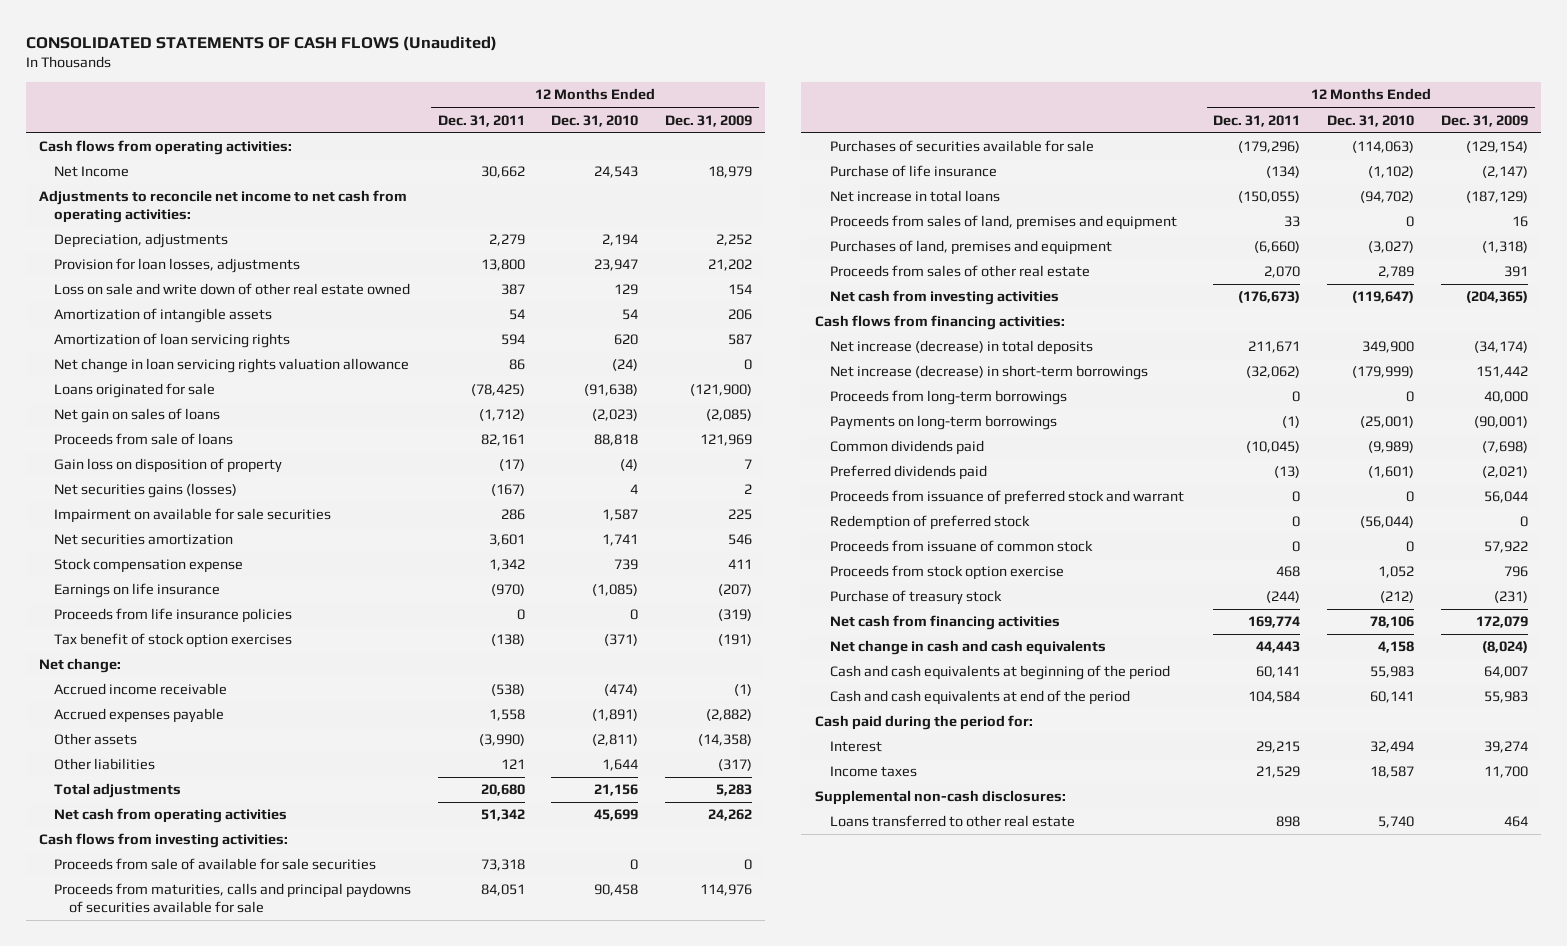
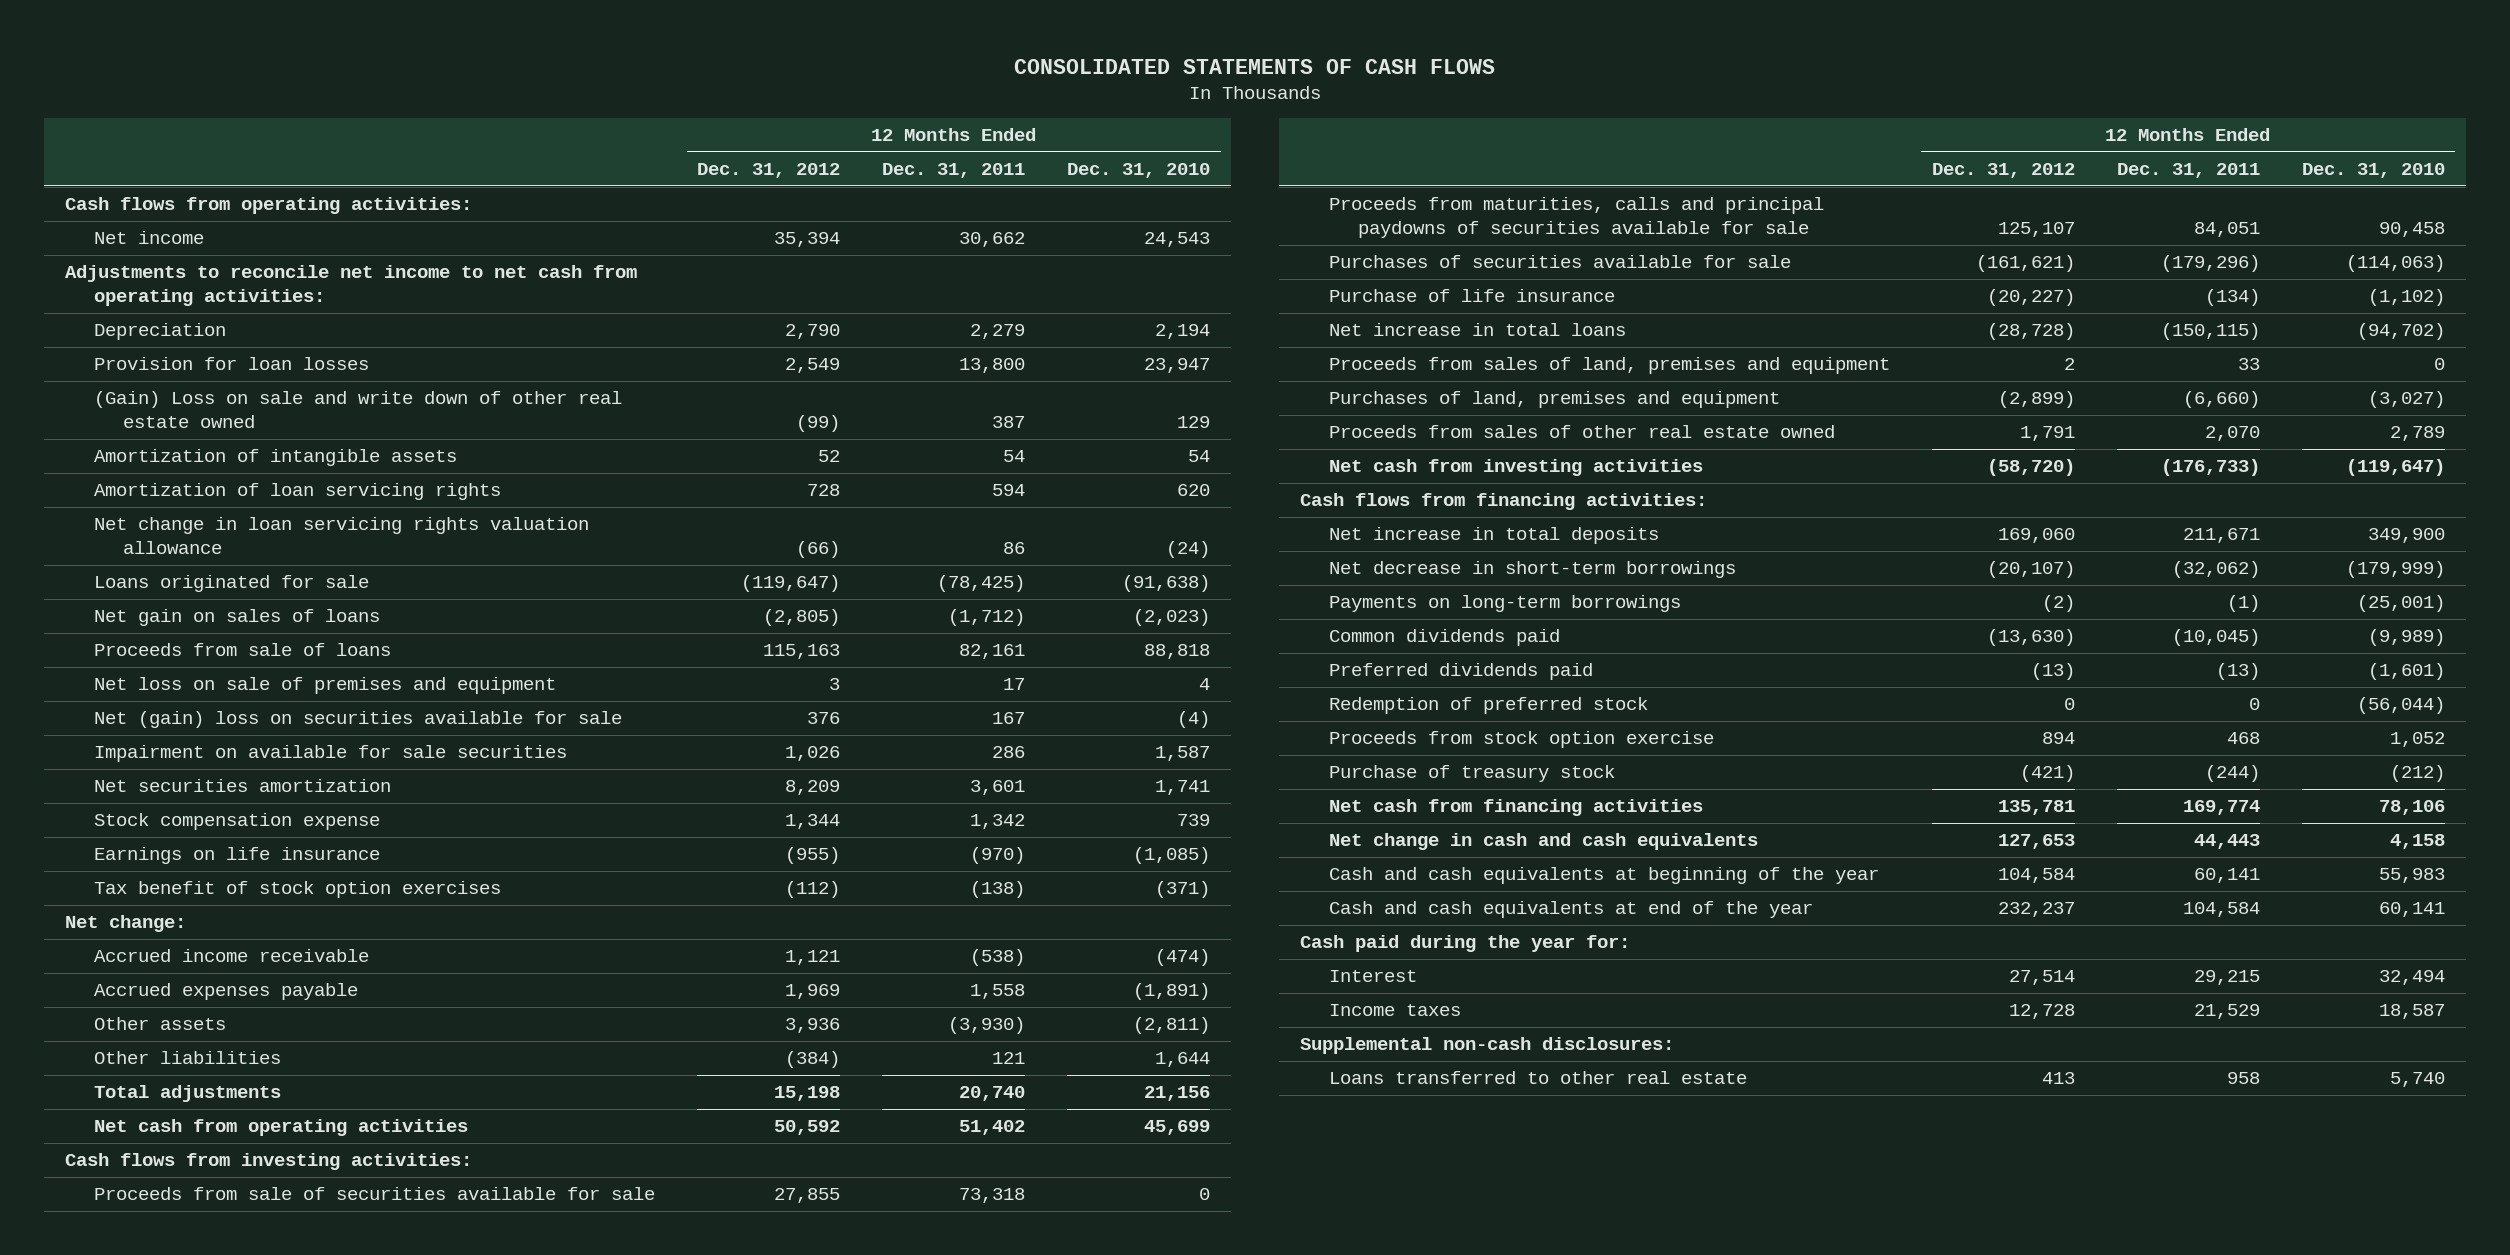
[25,36,497,52] CONSOLIDATED STATEMENTS OF CASH FLOWS (Unaudited) -> [1013,58,1495,74] CONSOLIDATED STATEMENTS OF CASH FLOWS
[665,114,753,127] Dec. 31, 2009 -> none
none -> [697,162,841,178] Dec. 31, 2012
[53,166,129,178] Net Income -> [94,231,205,245] Net income
[53,233,228,249] Depreciation, adjustments -> [94,323,227,341] Depreciation
[53,258,300,274] Provision for loan losses, adjustments -> [94,357,370,371] Provision for loan losses
[53,283,410,296] Loss on sale and write down of other real estate owned -> [94,391,623,429] (Gain) Loss on sale and write down of other real estate owned
[53,458,282,474] Gain loss on disposition of property -> [94,677,557,695] Net loss on sale of premises and equipment
[498,459,525,472] (17) -> [1003,678,1026,691] 17
[620,459,639,472] (4) -> [1199,678,1211,691] 4
[53,483,237,499] Net securities gains (losses) -> [94,711,623,729] Net (gain) loss on securities available for sale
[490,484,525,497] (167) -> [992,712,1026,725] 167
[630,484,639,495] 4 -> [1177,711,1211,729] (4)
[53,608,292,624] Proceeds from life insurance policies -> none
[478,734,525,747] (3,990) -> [948,1017,1026,1035] (3,930)
[480,784,525,797] 20,680 -> [959,1086,1026,1102] 20,740
[480,809,525,822] 51,342 -> [959,1120,1026,1136] 51,402
[53,858,376,871] Proceeds from sale of available for sale securities -> [94,1187,656,1201] Proceeds from sale of securities available for sale
[1238,191,1301,204] (150,055) -> [2160,323,2260,341] (150,115)
[829,265,1090,278] Proceeds from sales of other real estate -> [1328,425,1835,439] Proceeds from sales of other real estate owned
[1238,291,1301,304] (176,673) -> [2160,459,2260,477] (176,733)
[829,390,1067,406] Proceeds from long-term borrowings -> none
[829,340,1093,356] Net increase (decrease) in total deposits -> [1328,527,1659,545] Net increase in total deposits
[829,365,1148,381] Net increase (decrease) in short-term borrowings -> [1328,561,1736,579] Net decrease in short-term borrowings
[829,490,1184,506] Proceeds from issuance of preferred stock and warrant -> none
[829,540,1093,553] Proceeds from issuane of common stock -> none
[829,665,1170,681] Cash and cash equivalents at beginning of the period -> [1328,867,1879,885] Cash and cash equivalents at beginning of the year
[829,690,1130,706] Cash and cash equivalents at end of the period -> [1328,901,1813,919] Cash and cash equivalents at end of the year
[814,715,1033,731] Cash paid during the period for: -> [1299,935,1630,953] Cash paid during the year for:
[1276,816,1301,828] 898 -> [2226,1072,2260,1085] 958

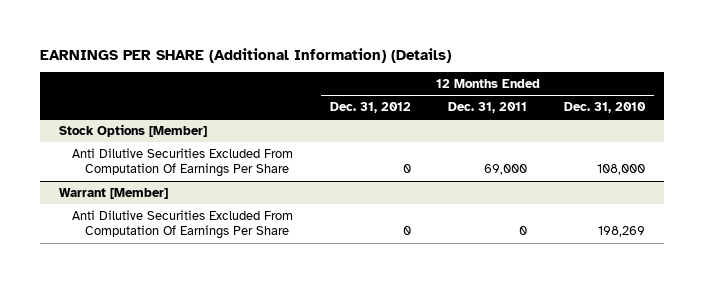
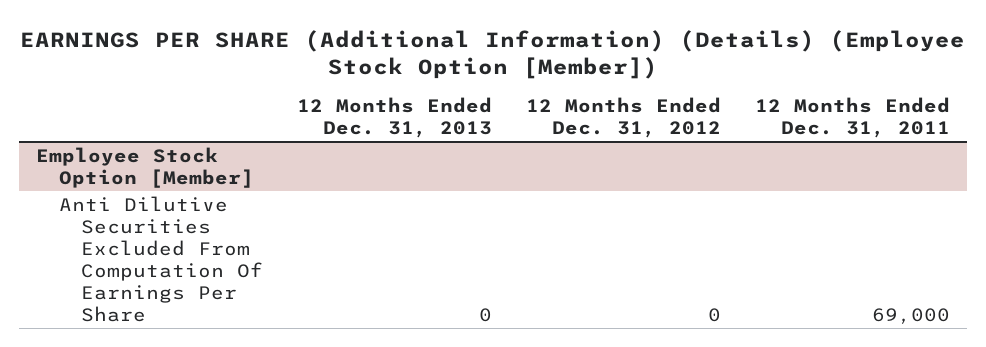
[40,47,452,63] EARNINGS PER SHARE (Additional Information) (Details) -> [20,29,966,80] EARNINGS PER SHARE (Additional Information) (Details) (Employee Stock Option [Member])
[564,102,647,114] Dec. 31, 2010 -> none
none -> [297,97,493,139] 12 Months Ended Dec. 31, 2013
[58,123,207,137] Stock Options [Member] -> [35,146,254,188] Employee Stock Option [Member]
[58,187,168,199] Warrant [Member] -> none
[71,209,293,240] Anti Dilutive Securities Excluded From Computation Of Earnings Per Share -> none

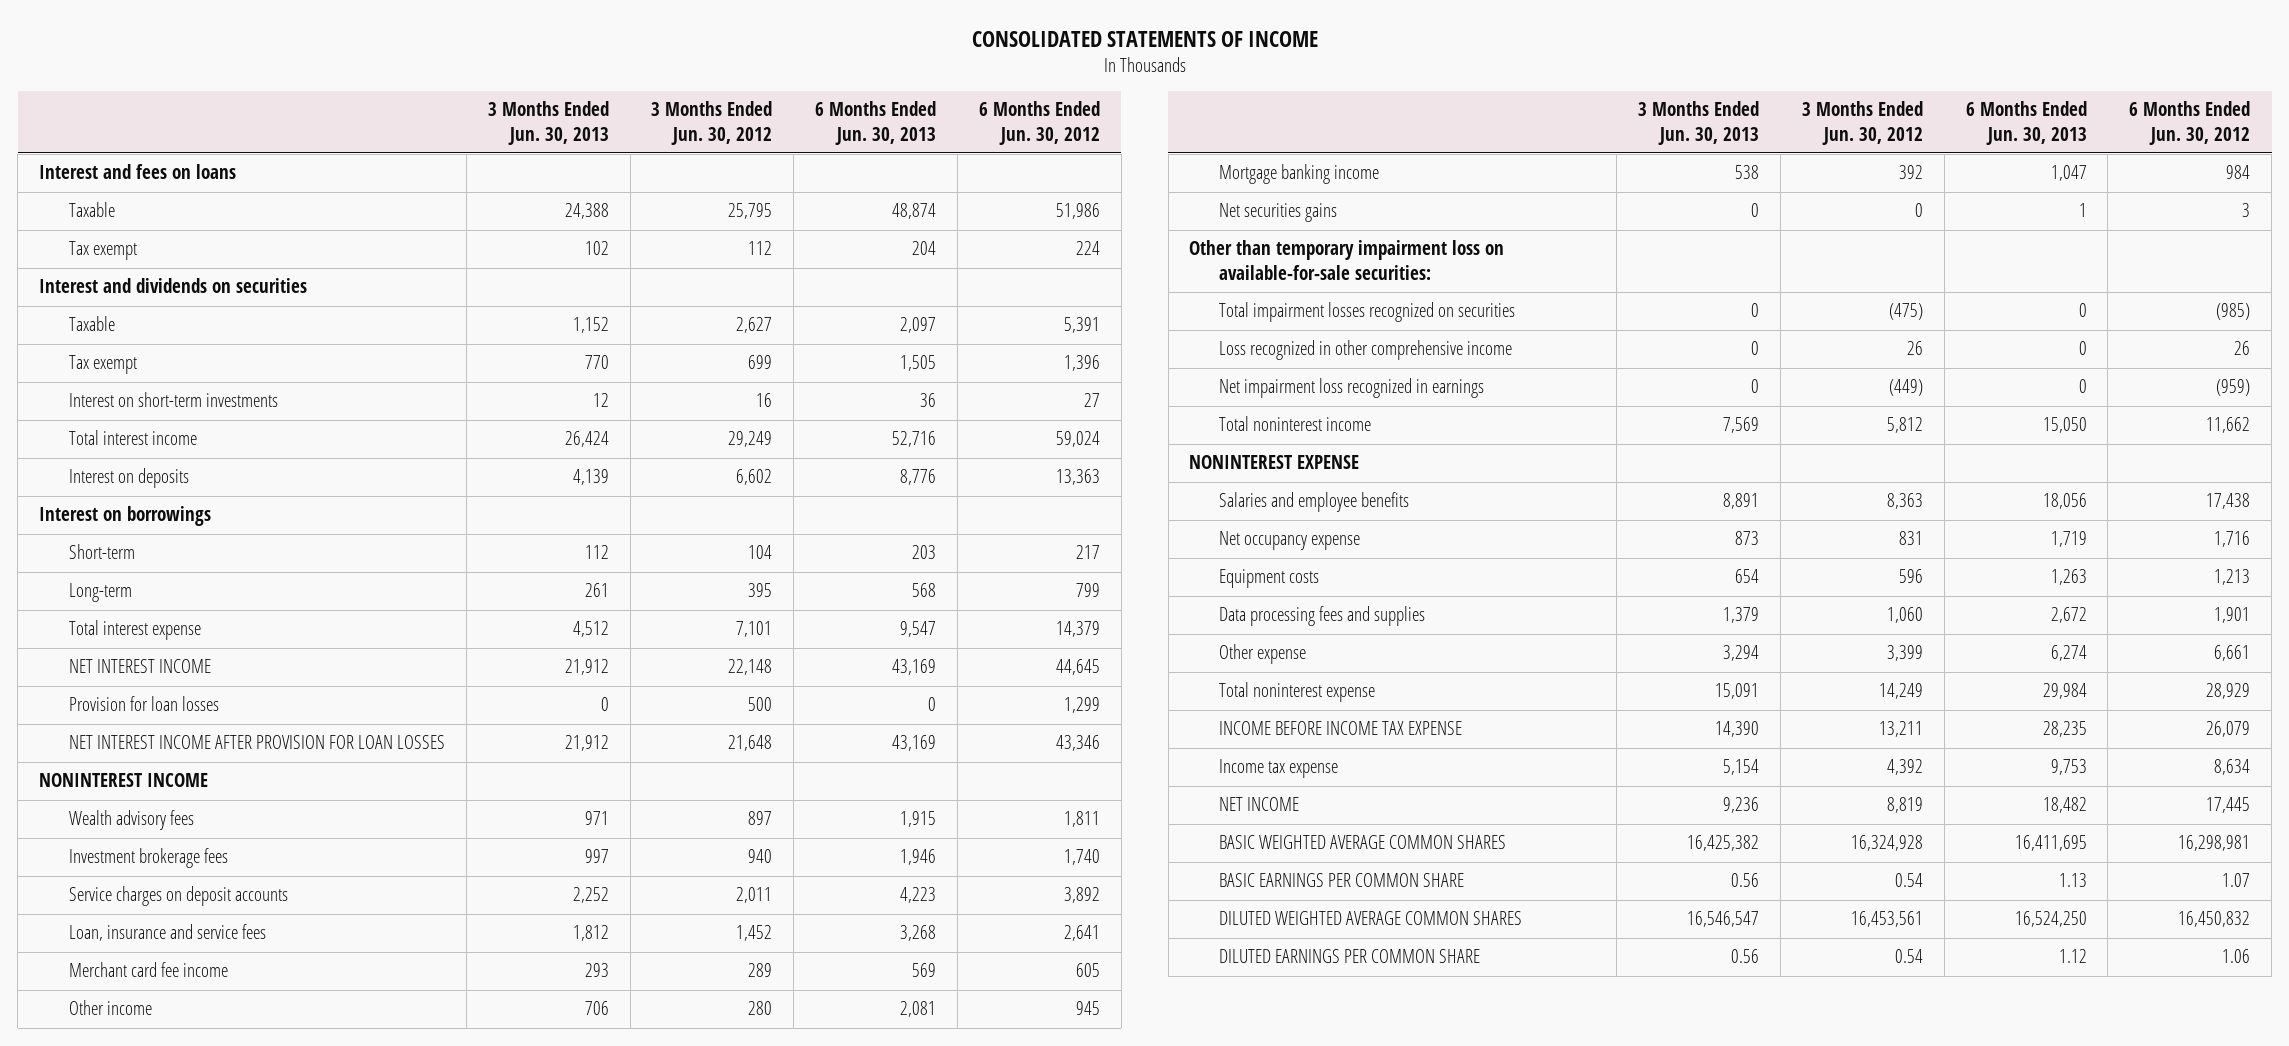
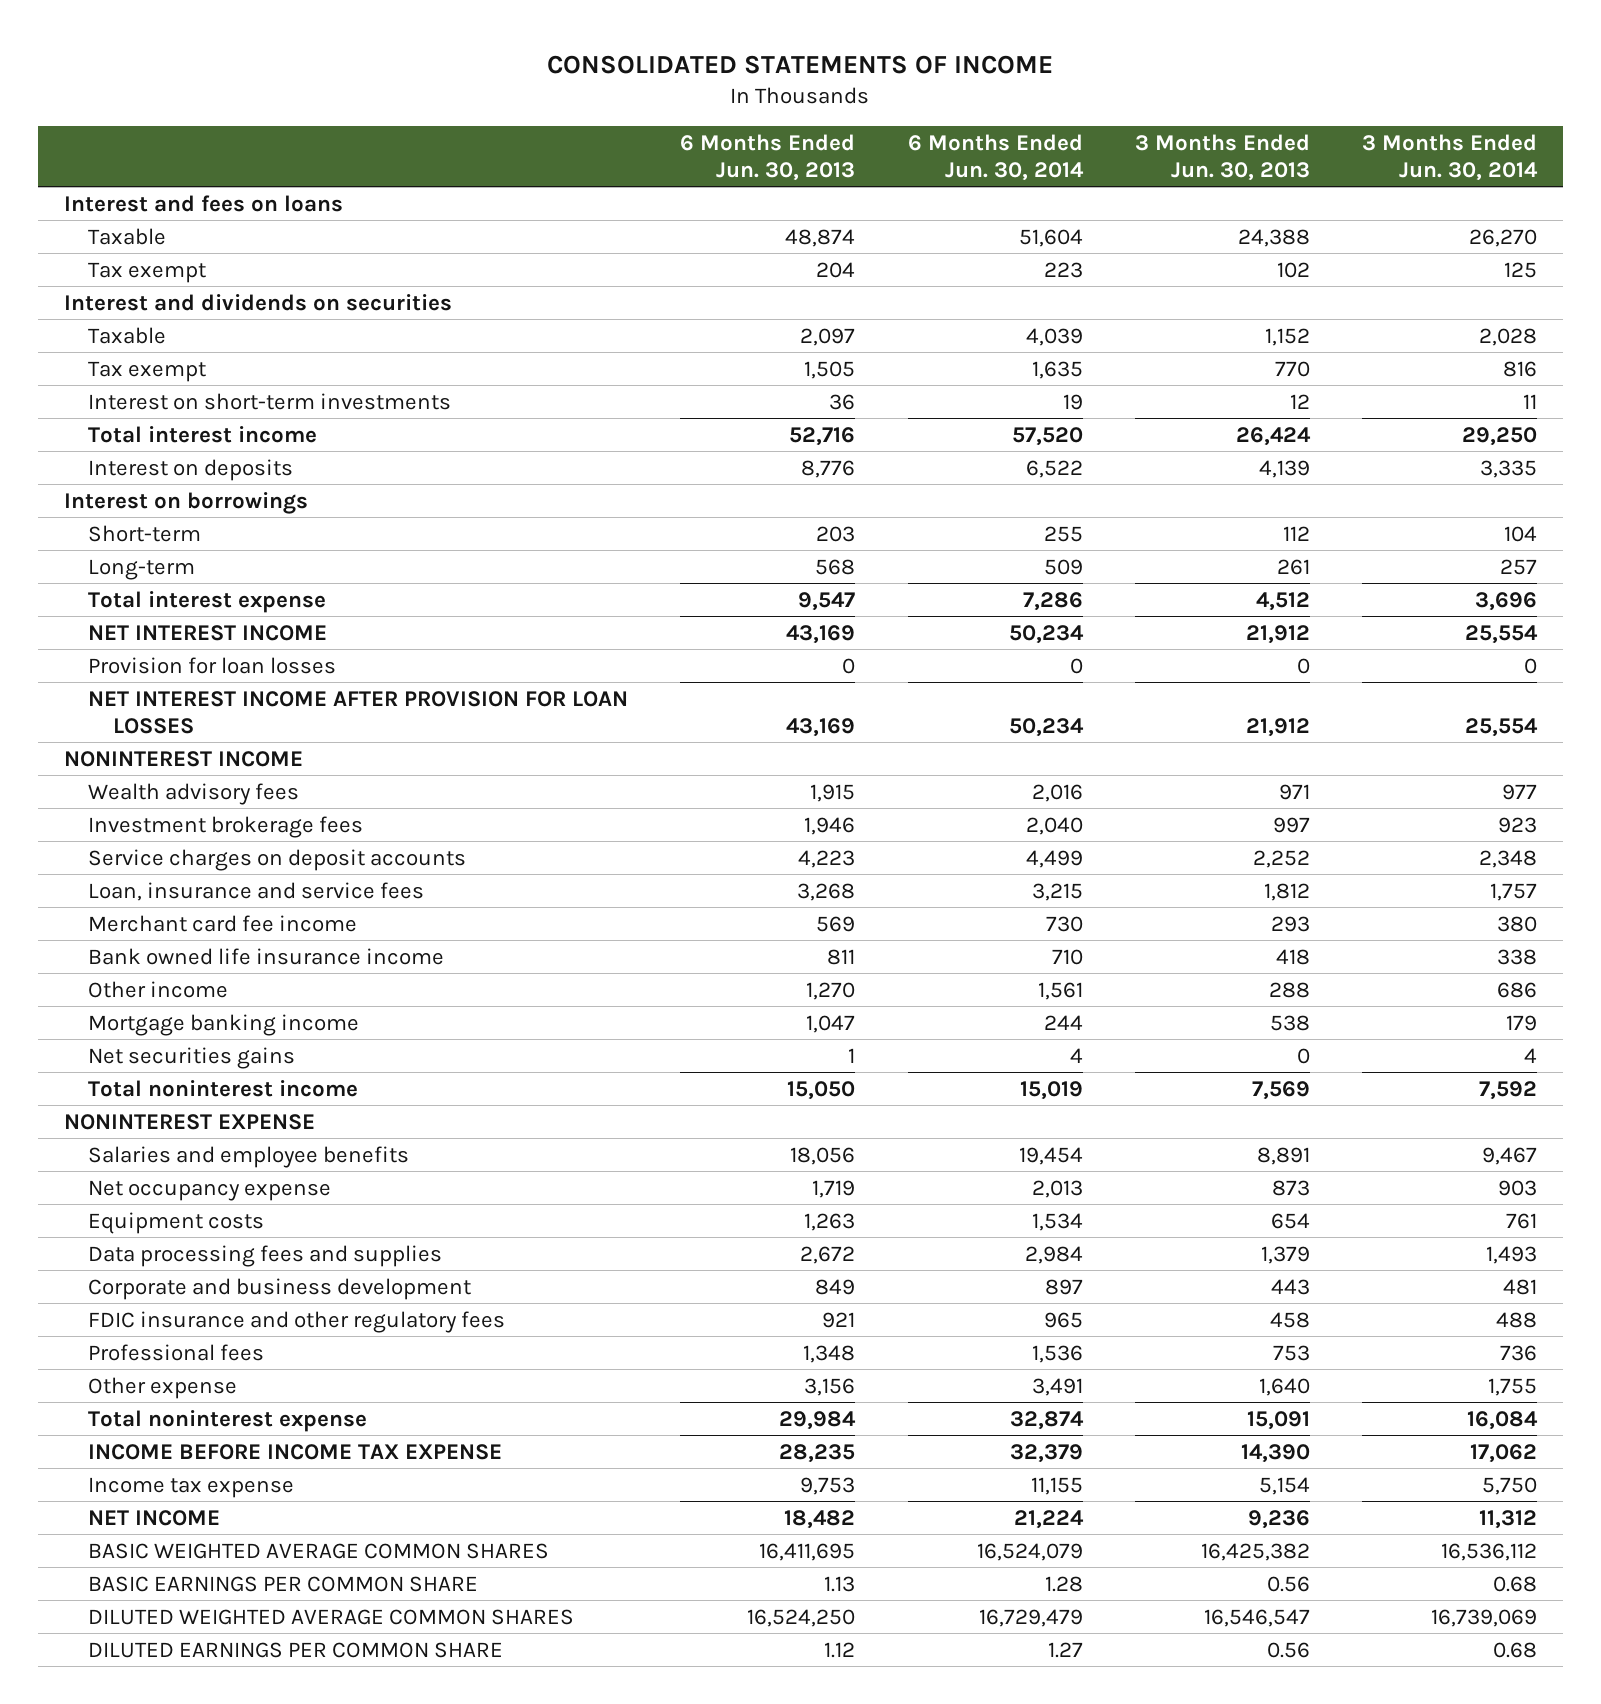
[651,101,773,145] 3 Months Ended Jun. 30, 2012 -> none
[978,101,1100,145] 6 Months Ended Jun. 30, 2012 -> none
none -> [907,133,1084,181] 6 Months Ended Jun. 30, 2014
none -> [1361,133,1538,181] 3 Months Ended Jun. 30, 2014
none -> [88,947,445,965] Bank owned life insurance income
[584,1001,609,1016] 706 -> [1268,981,1310,998] 288
[900,1001,937,1018] 2,081 -> [806,981,856,1000] 1,270
[1189,240,1505,280] Other than temporary impairment loss on available-for-sale securities: -> none
[1219,302,1516,323] Total impairment losses recognized on securities -> none
[1219,340,1513,361] Loss recognized in other comprehensive income -> none
[1219,378,1485,399] Net impairment loss recognized in earnings -> none
none -> [88,1277,472,1300] Corporate and business development
none -> [88,1310,506,1333] FDIC insurance and other regulatory fees
none -> [88,1343,265,1361] Professional fees
[1723,645,1760,662] 3,294 -> [1258,1377,1310,1396] 1,640
[2050,645,2087,662] 6,274 -> [804,1377,856,1396] 3,156

